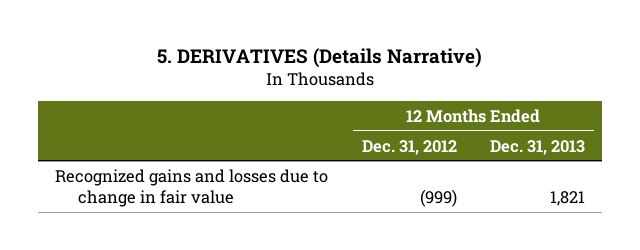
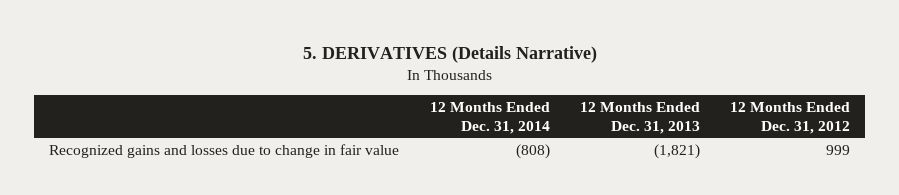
none -> [429,102,550,134] 12 Months Ended Dec. 31, 2014
[419,188,457,207] (999) -> [826,144,851,155] 999
[550,190,586,206] 1,821 -> [653,143,700,159] (1,821)

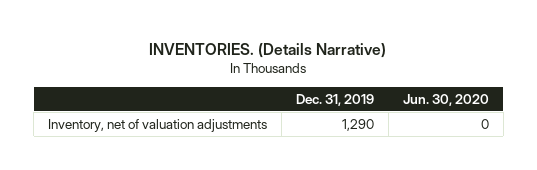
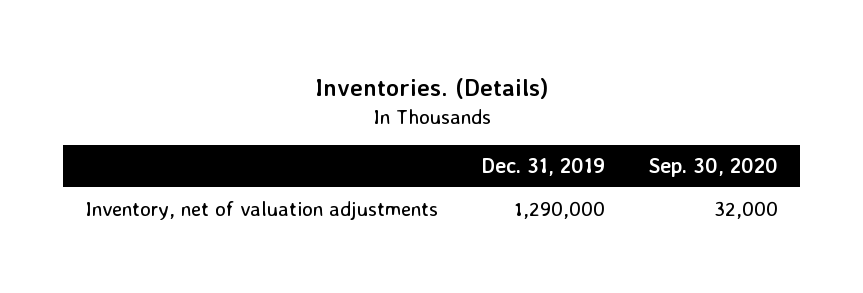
[149,42,387,58] INVENTORIES. (Details Narrative) -> [314,77,549,99] Inventories. (Details)
[402,93,489,106] Jun. 30, 2020 -> none
none -> [648,157,779,178] Sep. 30, 2020
[341,119,374,132] 1,290 -> [513,201,605,220] 1,290,000

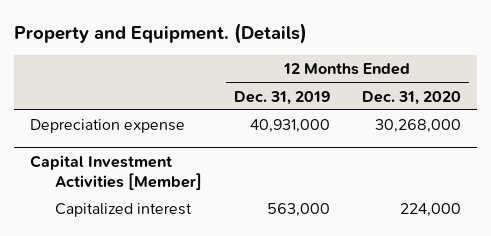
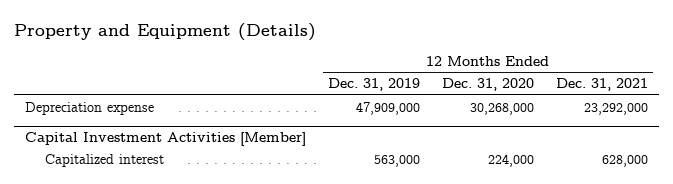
[14,22,308,44] Property and Equipment. (Details) -> [14,23,317,42] Property and Equipment (Details)
none -> [555,78,648,92] Dec. 31, 2021
[249,119,330,134] 40,931,000 -> [356,101,421,115] 47,909,000

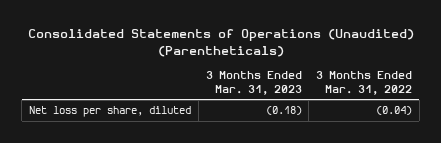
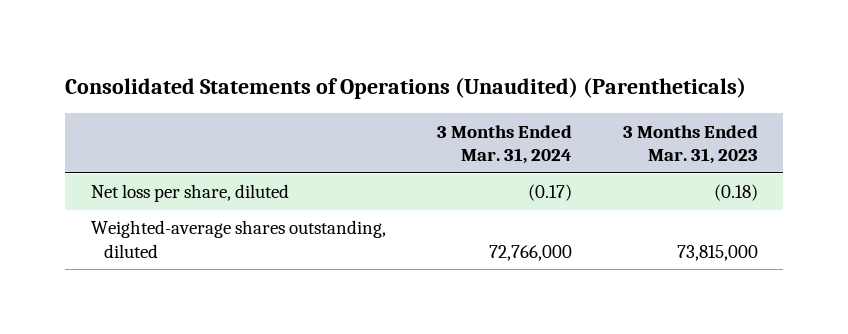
[316,71,413,96] 3 Months Ended Mar. 31, 2022 -> none
none -> [436,124,572,165] 3 Months Ended Mar. 31, 2024
none -> [90,220,386,258] Weighted-average shares outstanding, diluted

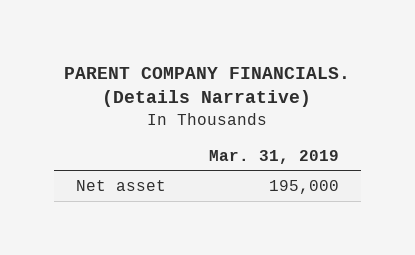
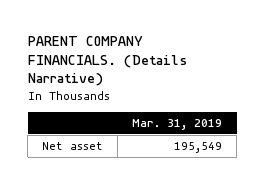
[268,180,339,195] 195,000 -> [174,142,223,154] 195,549

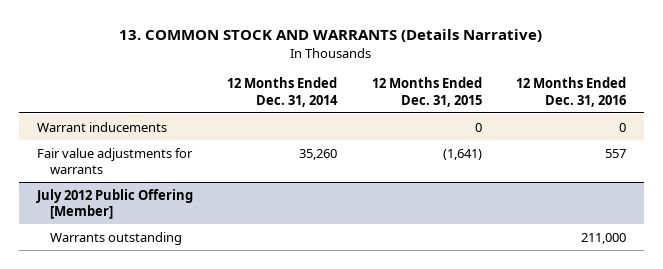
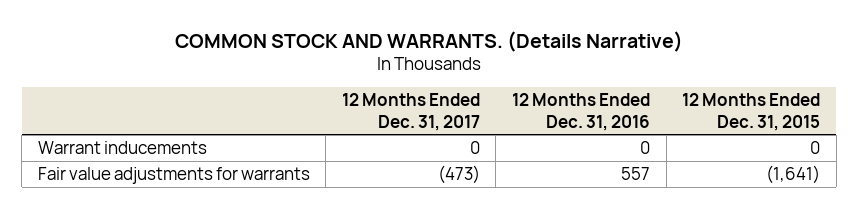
[119,28,543,42] 13. COMMON STOCK AND WARRANTS (Details Narrative) -> [174,30,683,52] COMMON STOCK AND WARRANTS. (Details Narrative)
[227,77,339,107] 12 Months Ended Dec. 31, 2014 -> none
none -> [341,93,480,131] 12 Months Ended Dec. 31, 2017
[35,188,193,219] July 2012 Public Offering [Member] -> none
[50,231,183,245] Warrants outstanding -> none

